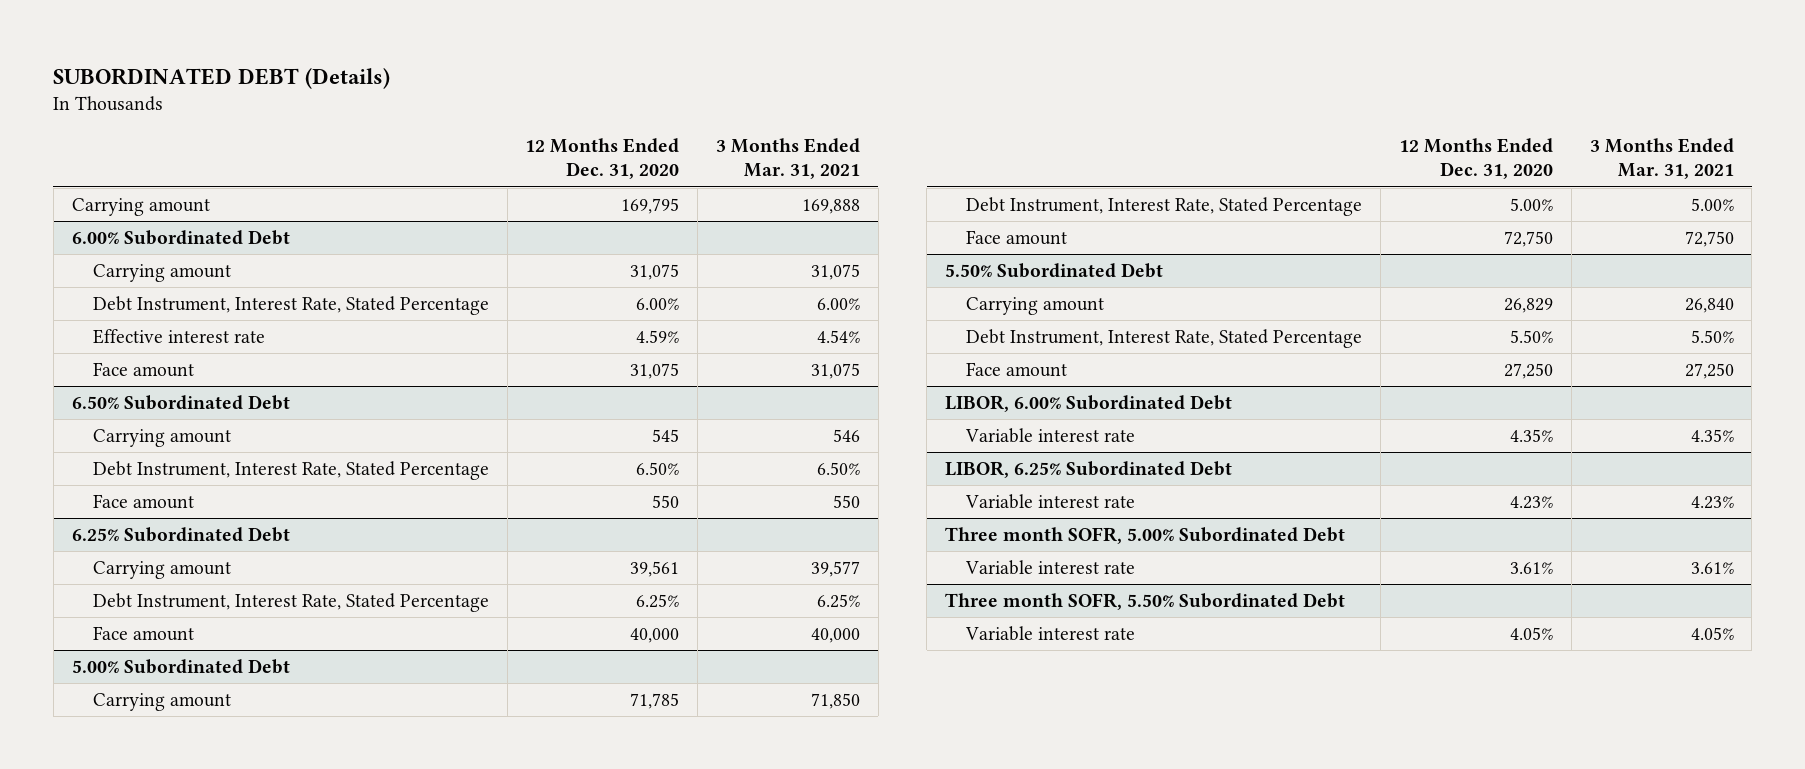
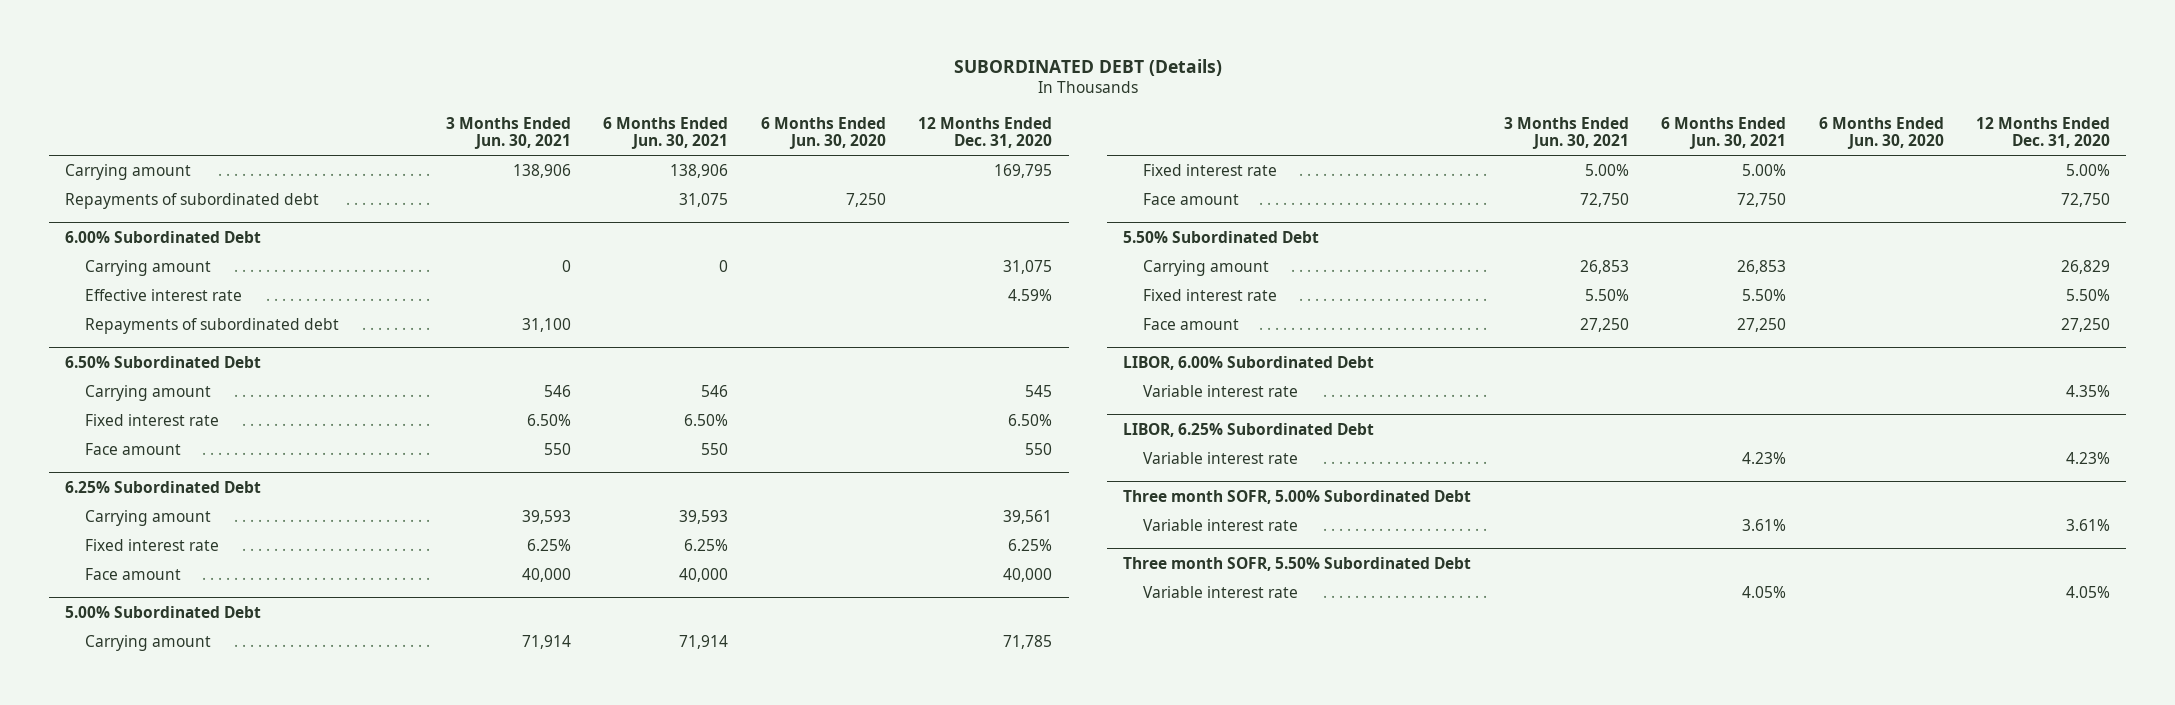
[716,137,861,180] 3 Months Ended Mar. 31, 2021 -> none
none -> [445,116,571,150] 3 Months Ended Jun. 30, 2021
none -> [603,116,729,150] 6 Months Ended Jun. 30, 2021
none -> [760,116,886,150] 6 Months Ended Jun. 30, 2020
none -> [65,193,320,210] Repayments of subordinated debt
[92,295,489,315] Debt Instrument, Interest Rate, Stated Percentage -> none
[92,361,194,377] Face amount -> none
none -> [84,318,339,335] Repayments of subordinated debt
[92,460,489,480] Debt Instrument, Interest Rate, Stated Percentage -> [84,414,219,427] Fixed interest rate
[92,592,489,612] Debt Instrument, Interest Rate, Stated Percentage -> [84,539,219,552] Fixed interest rate
[966,196,1363,216] Debt Instrument, Interest Rate, Stated Percentage -> [1142,164,1277,177] Fixed interest rate
[966,328,1363,348] Debt Instrument, Interest Rate, Stated Percentage -> [1142,289,1277,302] Fixed interest rate

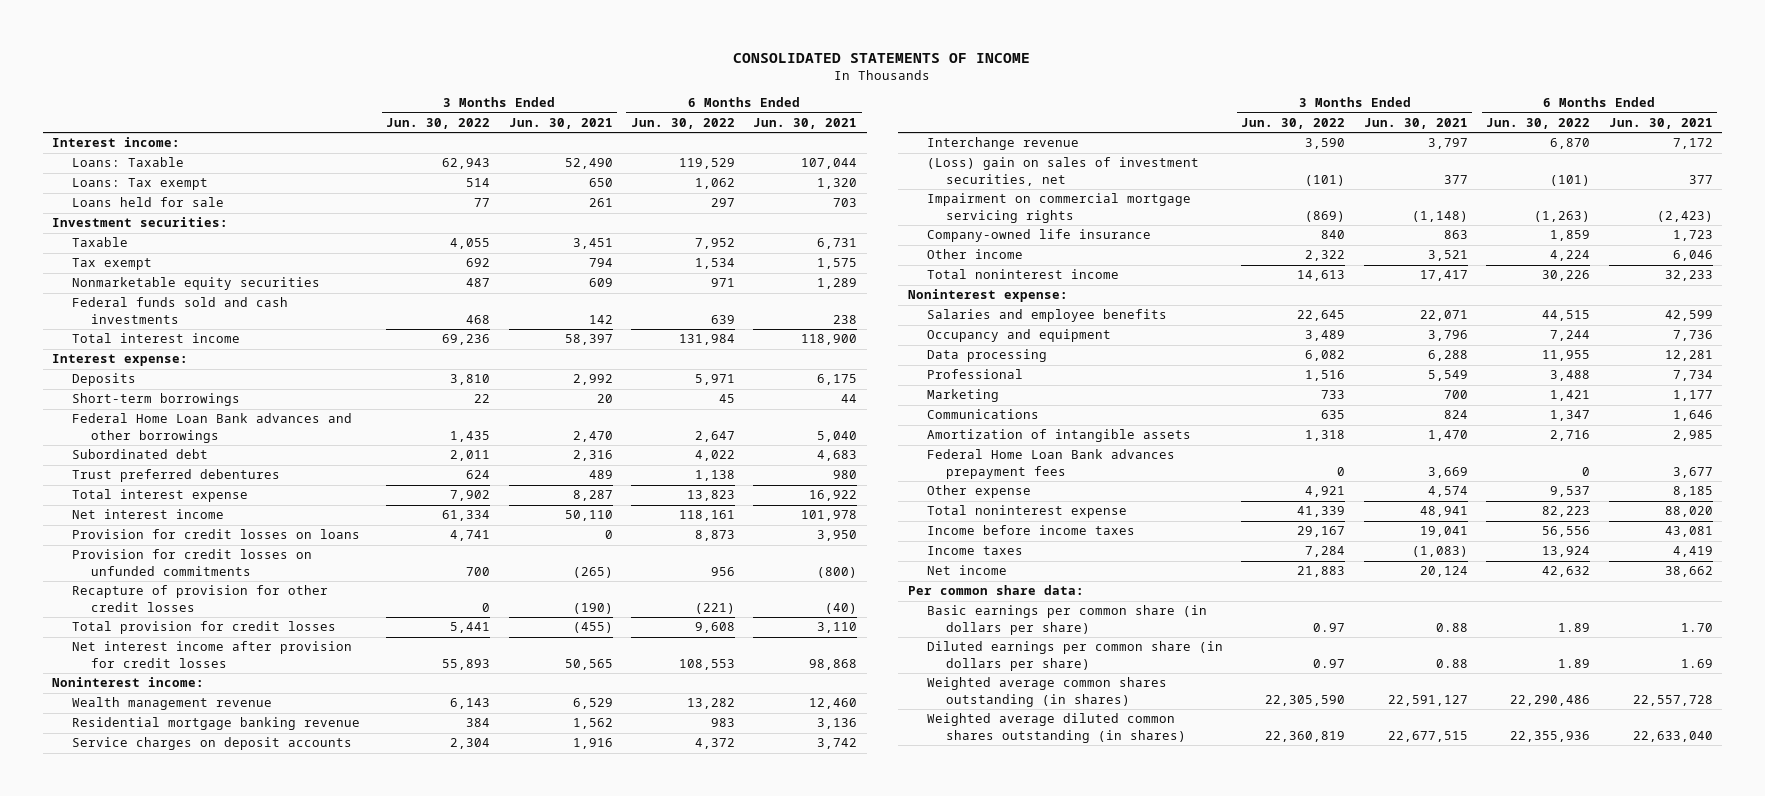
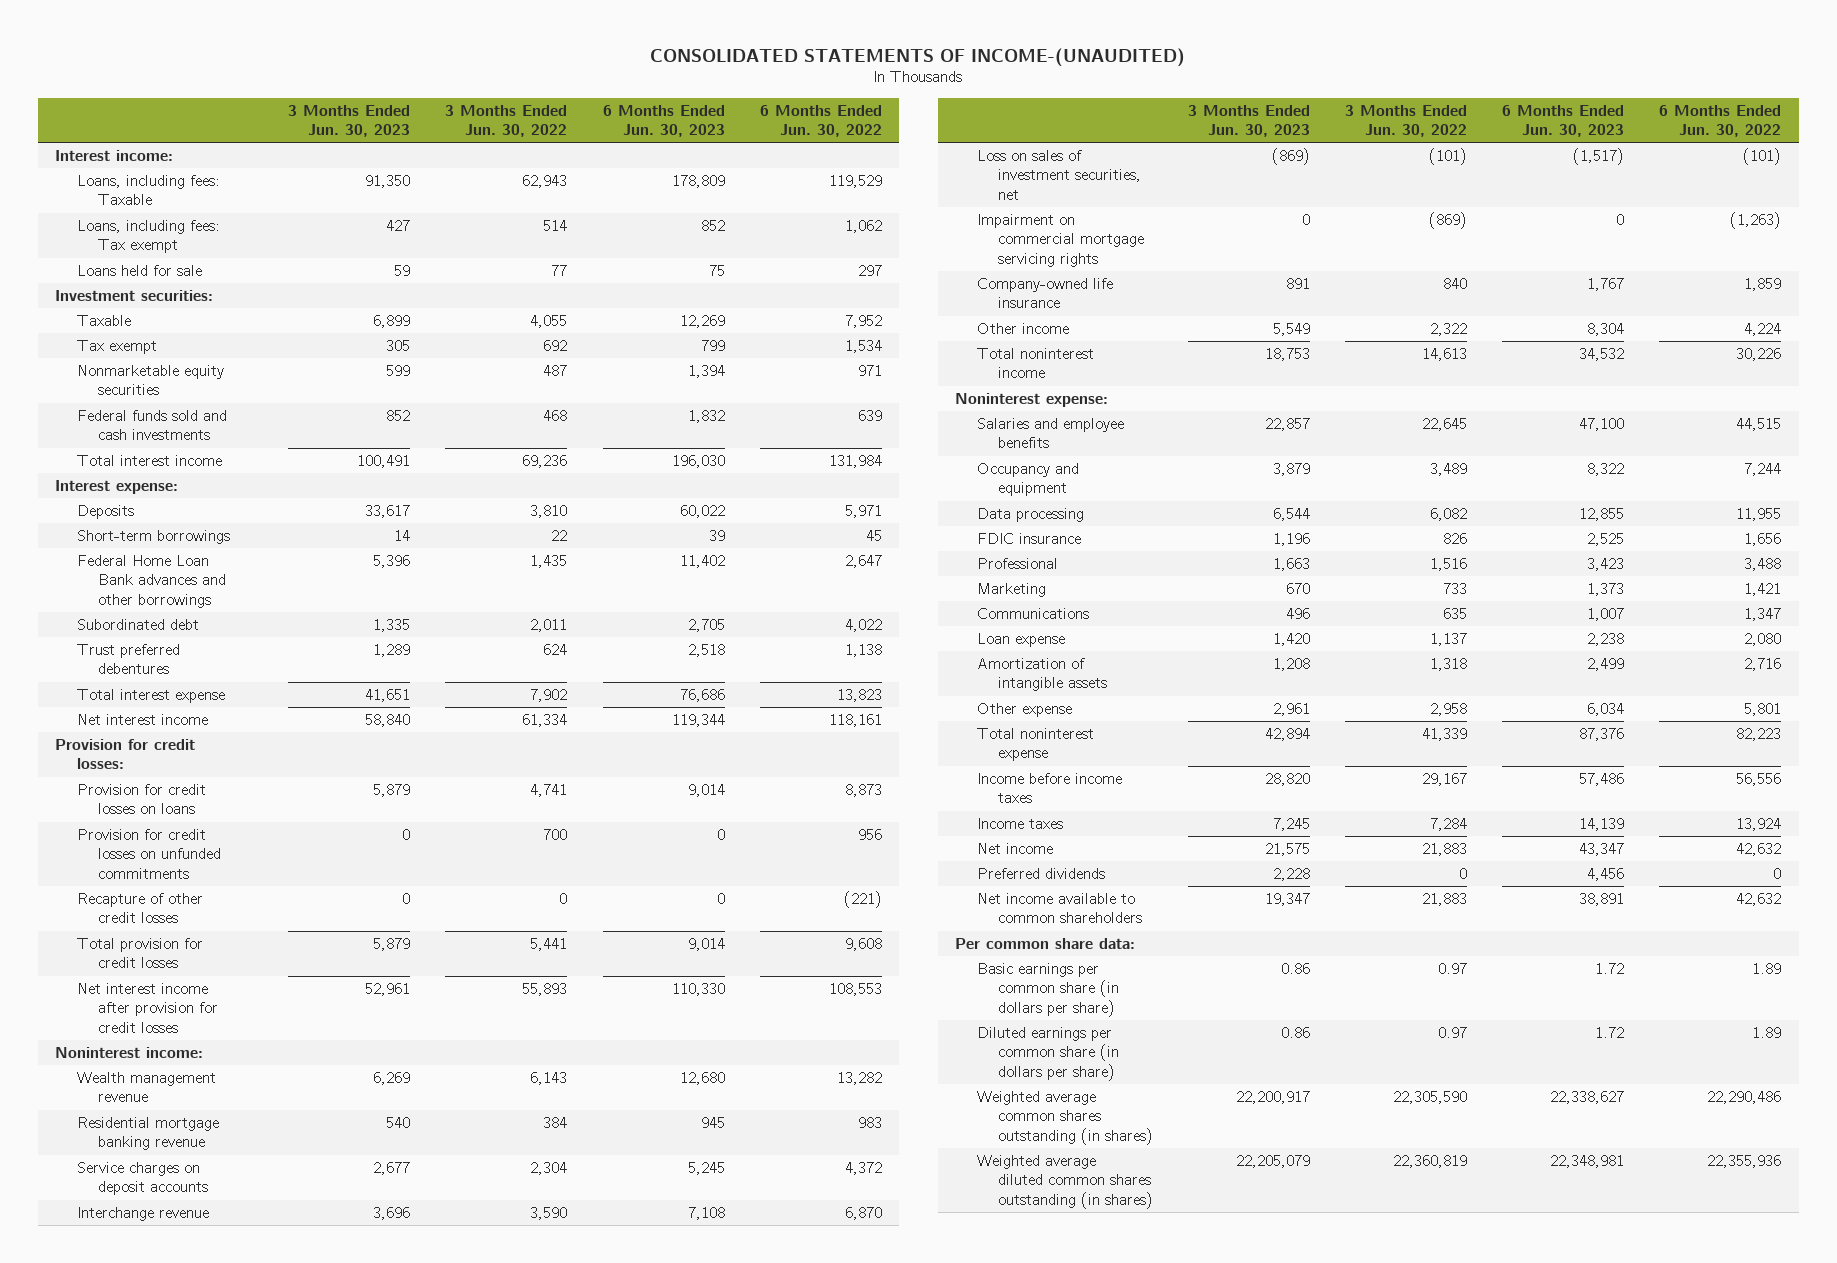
[733,52,1031,63] CONSOLIDATED STATEMENTS OF INCOME -> [650,47,1186,67] CONSOLIDATED STATEMENTS OF INCOME-(UNAUDITED)
[508,117,613,129] Jun. 30, 2021 -> none
[753,117,858,129] Jun. 30, 2021 -> none
none -> [288,104,411,138] 3 Months Ended Jun. 30, 2023
none -> [602,104,725,138] 6 Months Ended Jun. 30, 2023
[71,157,184,168] Loans: Taxable -> [76,174,220,206] Loans, including fees: Taxable
[71,178,208,191] Loans: Tax exempt -> [76,219,220,254] Loans, including fees: Tax exempt
none -> [55,738,196,770] Provision for credit losses:
[71,585,328,612] Recapture of provision for other credit losses -> [76,892,203,924] Recapture of other credit losses
[926,157,1199,186] (Loss) gain on sales of investment securities, net -> [976,149,1141,200] Loss on sales of investment securities, net
none -> [976,532,1081,544] FDIC insurance
none -> [976,632,1065,647] Loan expense
[926,449,1175,479] Federal Home Loan Bank advances prepayment fees -> none
[1305,486,1346,498] 4,921 -> [1430,702,1468,716] 2,958
[1550,486,1591,498] 9,537 -> [1744,702,1782,716] 5,801
none -> [976,867,1105,879] Preferred dividends
none -> [976,892,1142,924] Net income available to common shareholders

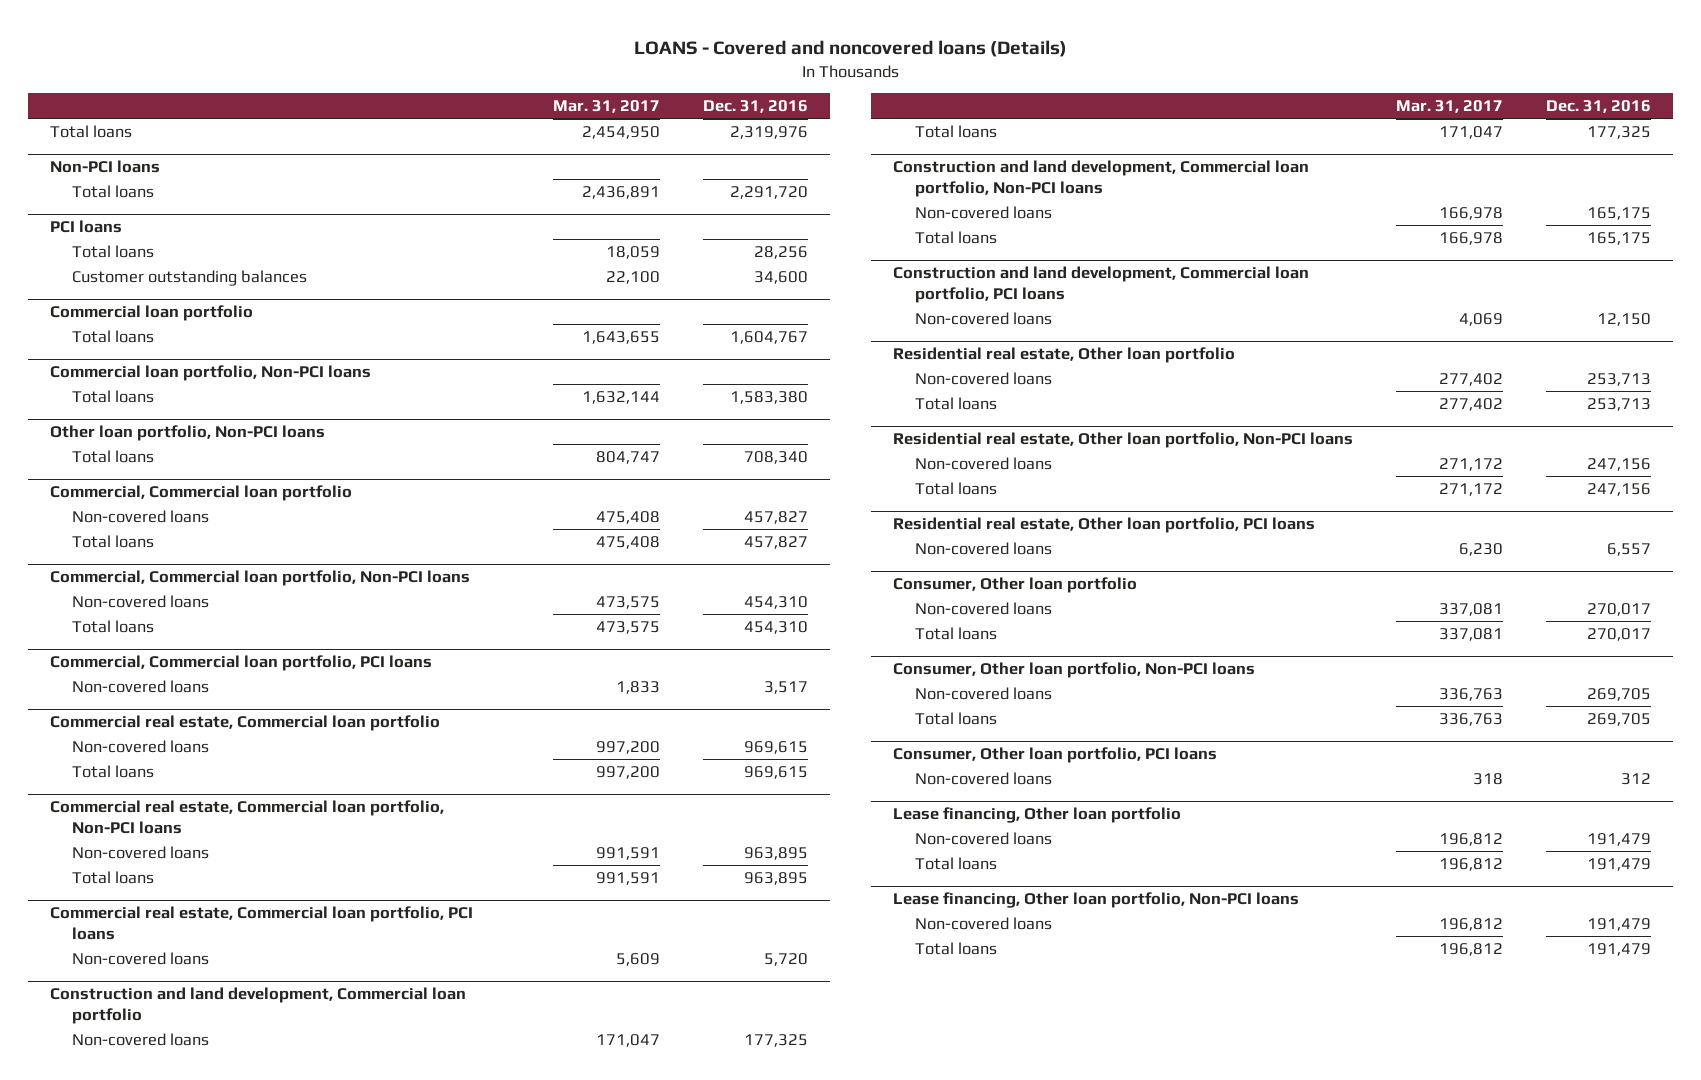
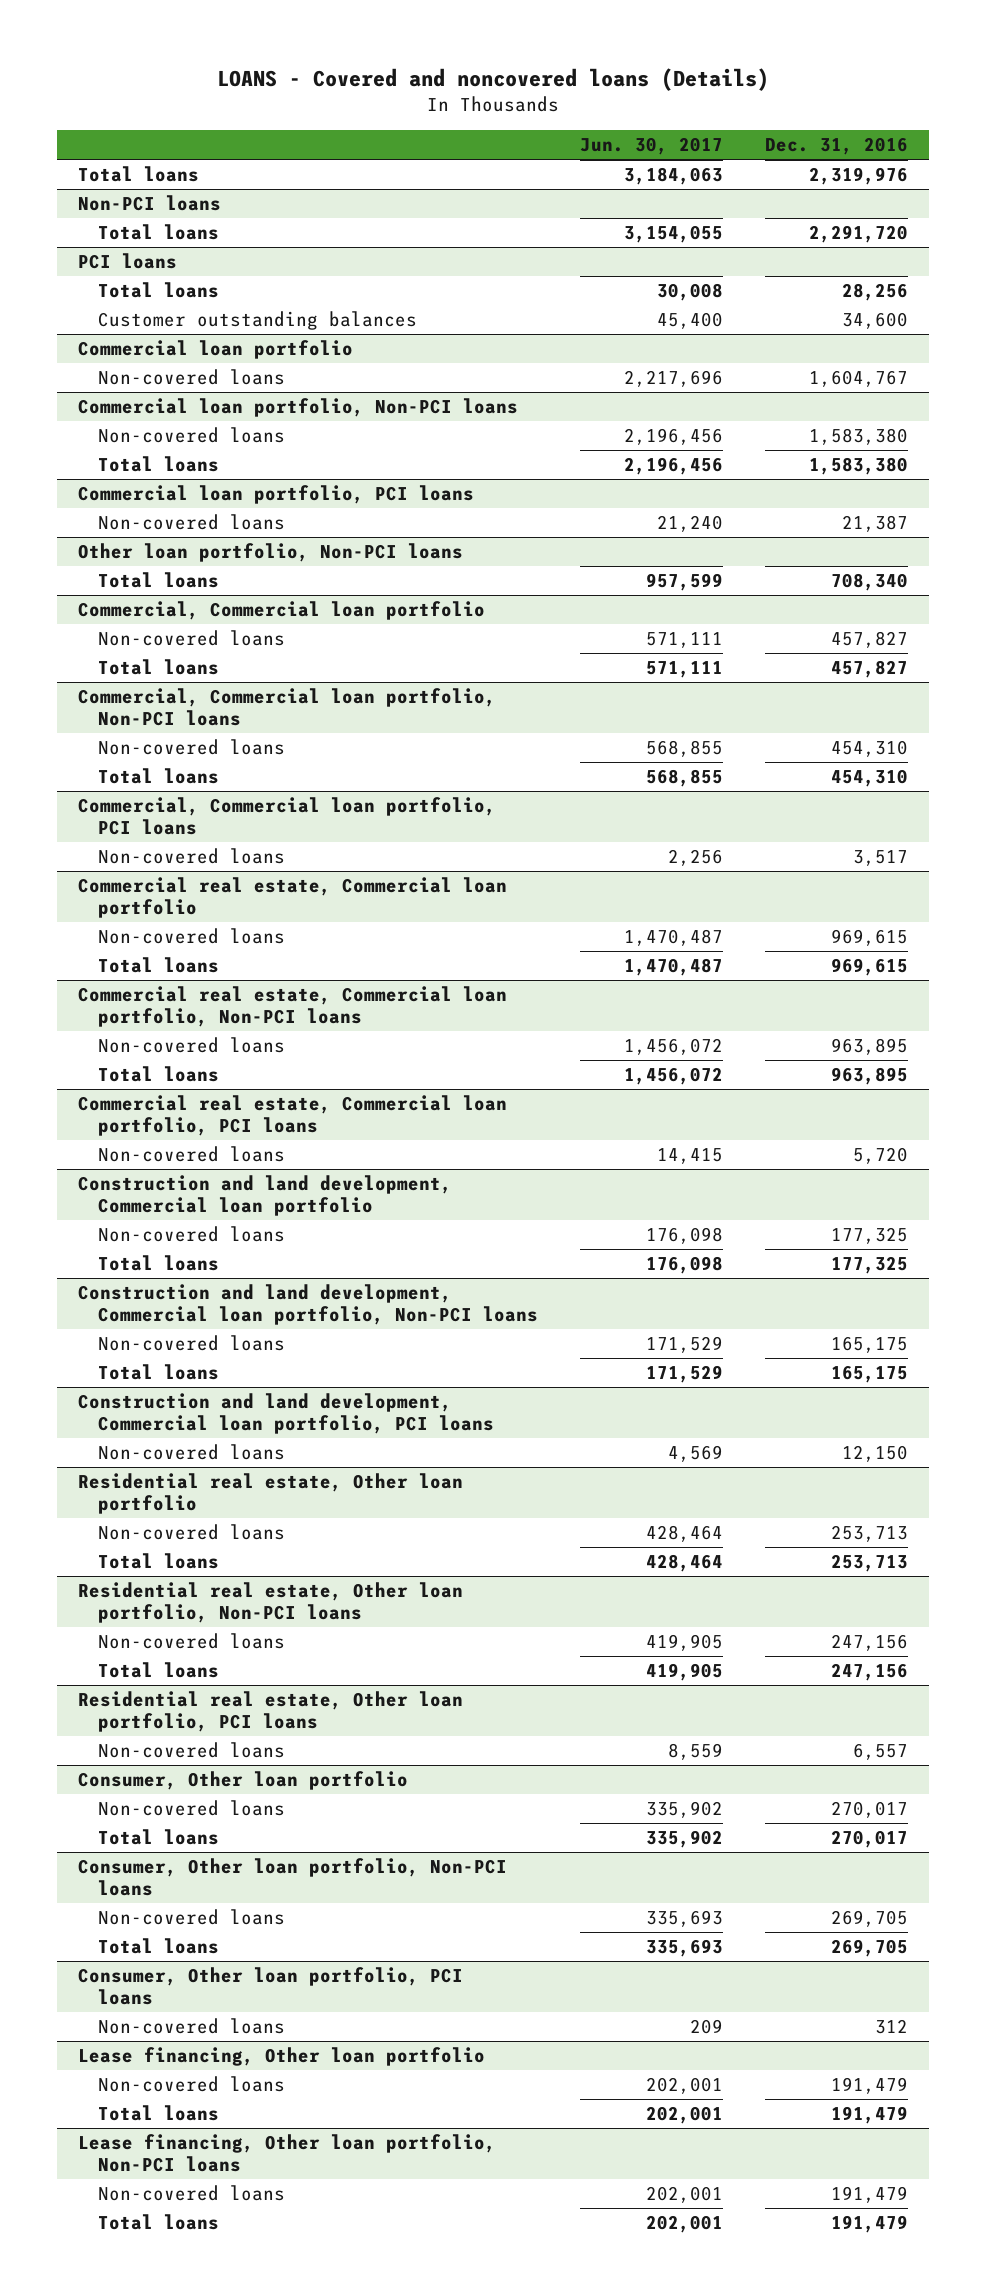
[552,100,660,114] Mar. 31, 2017 -> none
none -> [579,136,723,155] Jun. 30, 2017
[71,329,154,343] Total loans -> [97,369,285,386] Non-covered loans
none -> [97,427,285,444] Non-covered loans
none -> [78,485,475,505] Commercial loan portfolio, PCI loans
none -> [97,514,285,531] Non-covered loans

